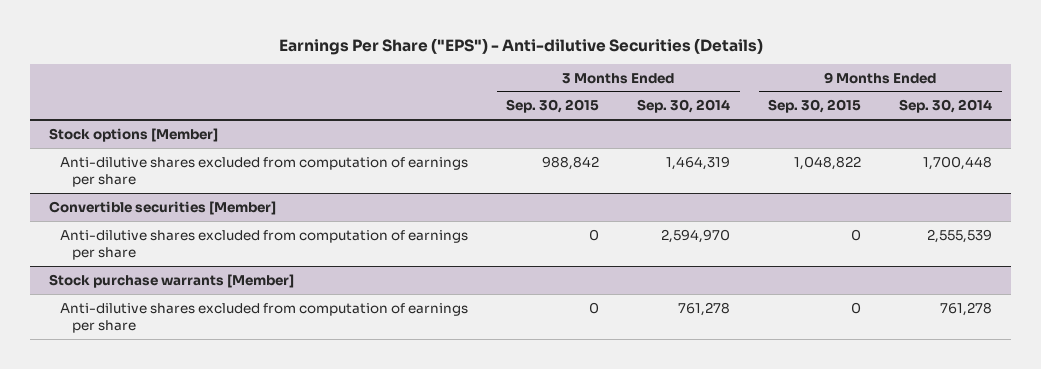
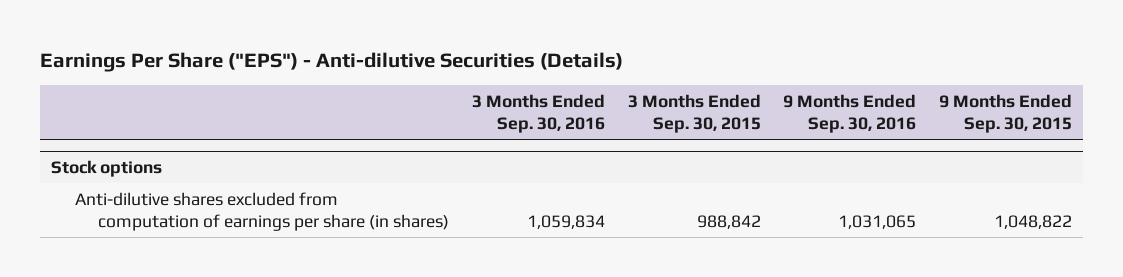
[637,99,731,114] Sep. 30, 2014 -> none
[899,99,993,114] Sep. 30, 2014 -> none
none -> [471,93,605,133] 3 Months Ended Sep. 30, 2016
none -> [783,93,917,133] 9 Months Ended Sep. 30, 2016
[48,200,276,215] Convertible securities [Member] -> none
[60,229,469,260] Anti-dilutive shares excluded from computation of earnings per share -> none
[48,273,294,288] Stock purchase warrants [Member] -> none
[60,302,469,333] Anti-dilutive shares excluded from computation of earnings per share -> none
[48,127,218,142] Stock options [Member] -> [51,159,163,177] Stock options
[60,156,469,187] Anti-dilutive shares excluded from computation of earnings per share -> [74,191,450,231] Anti-dilutive shares excluded from computation of earnings per share (in shares)

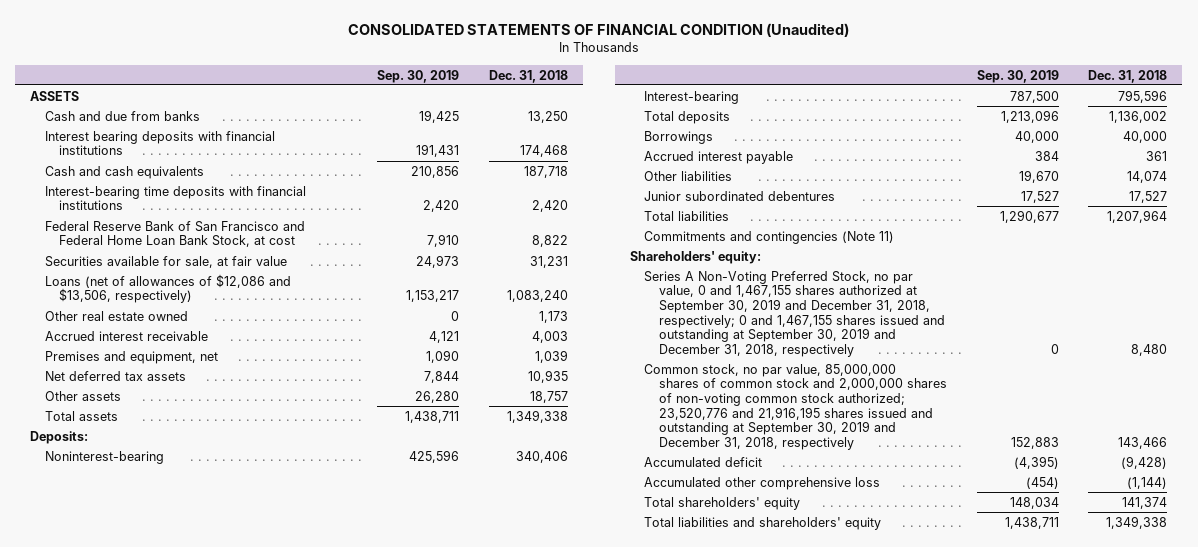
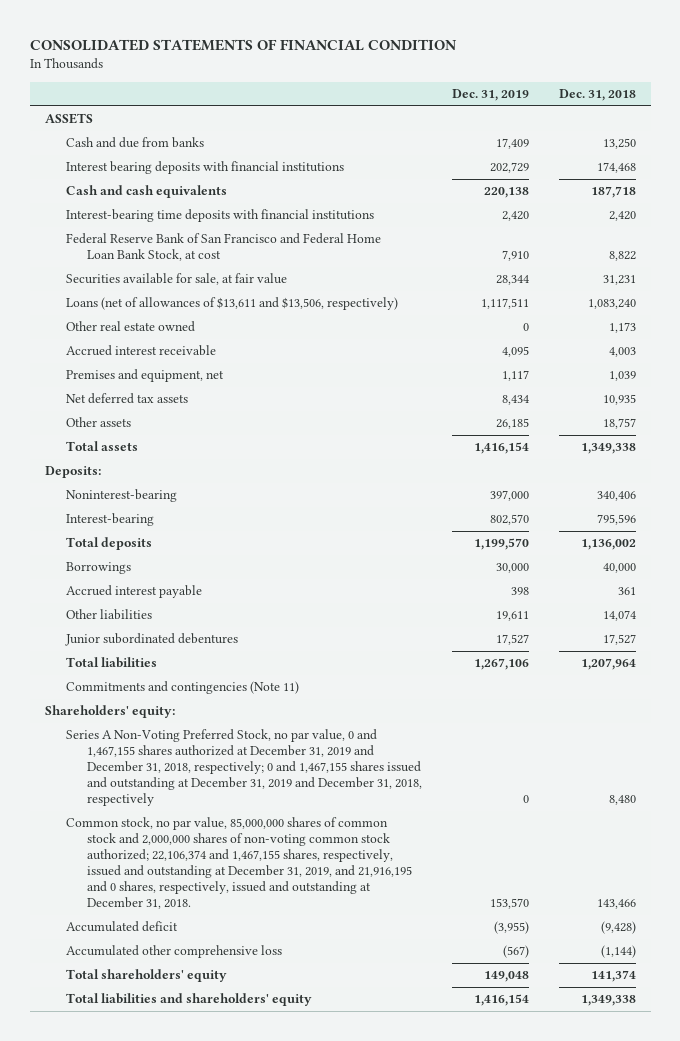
[347,23,849,38] CONSOLIDATED STATEMENTS OF FINANCIAL CONDITION (Unaudited) -> [29,39,457,52] CONSOLIDATED STATEMENTS OF FINANCIAL CONDITION
[377,69,460,83] Sep. 30, 2019 -> none
none -> [451,88,529,101] Dec. 31, 2019
[44,273,291,304] Loans (net of allowances of $12,086 and $13,506, respectively) -> [65,297,398,311] Loans (net of allowances of $13,611 and $13,506, respectively)
[644,270,945,358] Series A Non-Voting Preferred Stock, no par value, 0 and 1,467,155 shares authorized at September 30, 2019 and December 31, 2018, respectively; 0 and 1,467,155 shares issued and outstanding at September 30, 2019 and December 31, 2018, respectively -> [65,729,423,807] Series A Non-Voting Preferred Stock, no par value, 0 and 1,467,155 shares authorized at December 31, 2019 and December 31, 2018, respectively; 0 and 1,467,155 shares issued and outstanding at December 31, 2019 and December 31, 2018, respectively
[644,363,947,451] Common stock, no par value, 85,000,000 shares of common stock and 2,000,000 shares of non-voting common stock authorized; 23,520,776 and 21,916,195 shares issued and outstanding at September 30, 2019 and December 31, 2018, respectively -> [65,817,413,910] Common stock, no par value, 85,000,000 shares of common stock and 2,000,000 shares of non-voting common stock authorized; 22,106,374 and 1,467,155 shares, respectively, issued and outstanding at December 31, 2019, and 21,916,195 and 0 shares, respectively, issued and outstanding at December 31, 2018.

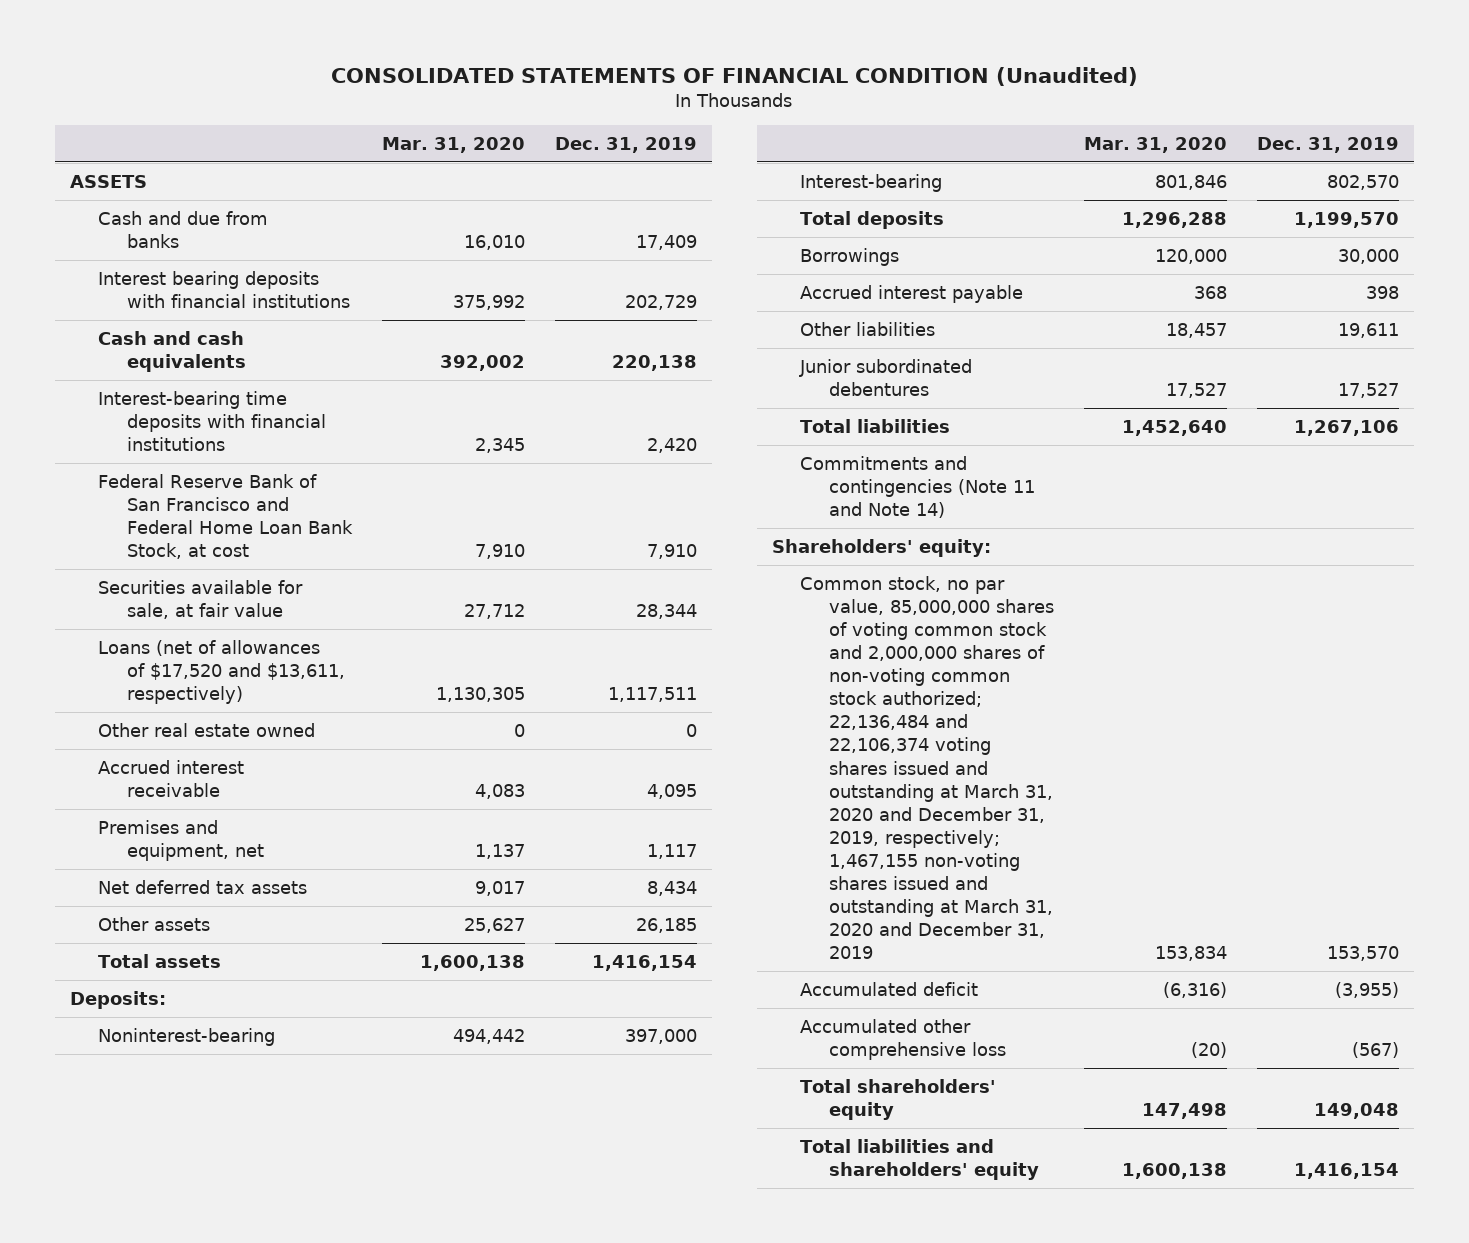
[29,39,457,52] CONSOLIDATED STATEMENTS OF FINANCIAL CONDITION -> [331,66,1139,86] CONSOLIDATED STATEMENTS OF FINANCIAL CONDITION (Unaudited)
[558,88,636,101] Dec. 31, 2018 -> none
none -> [381,136,525,153] Mar. 31, 2020
[65,297,398,311] Loans (net of allowances of $13,611 and $13,506, respectively) -> [98,640,345,705] Loans (net of allowances of $17,520 and $13,611, respectively)
[65,681,299,695] Commitments and contingencies (Note 11) -> [800,456,1035,519] Commitments and contingencies (Note 11 and Note 14)
[65,729,423,807] Series A Non-Voting Preferred Stock, no par value, 0 and 1,467,155 shares authorized at December 31, 2019 and December 31, 2018, respectively; 0 and 1,467,155 shares issued and outstanding at December 31, 2019 and December 31, 2018, respectively -> none
[65,817,413,910] Common stock, no par value, 85,000,000 shares of common stock and 2,000,000 shares of non-voting common stock authorized; 22,106,374 and 1,467,155 shares, respectively, issued and outstanding at December 31, 2019, and 21,916,195 and 0 shares, respectively, issued and outstanding at December 31, 2018. -> [800,576,1054,959] Common stock, no par value, 85,000,000 shares of voting common stock and 2,000,000 shares of non-voting common stock authorized; 22,136,484 and 22,106,374 voting shares issued and outstanding at March 31, 2020 and December 31, 2019, respectively; 1,467,155 non-voting shares issued and outstanding at March 31, 2020 and December 31, 2019

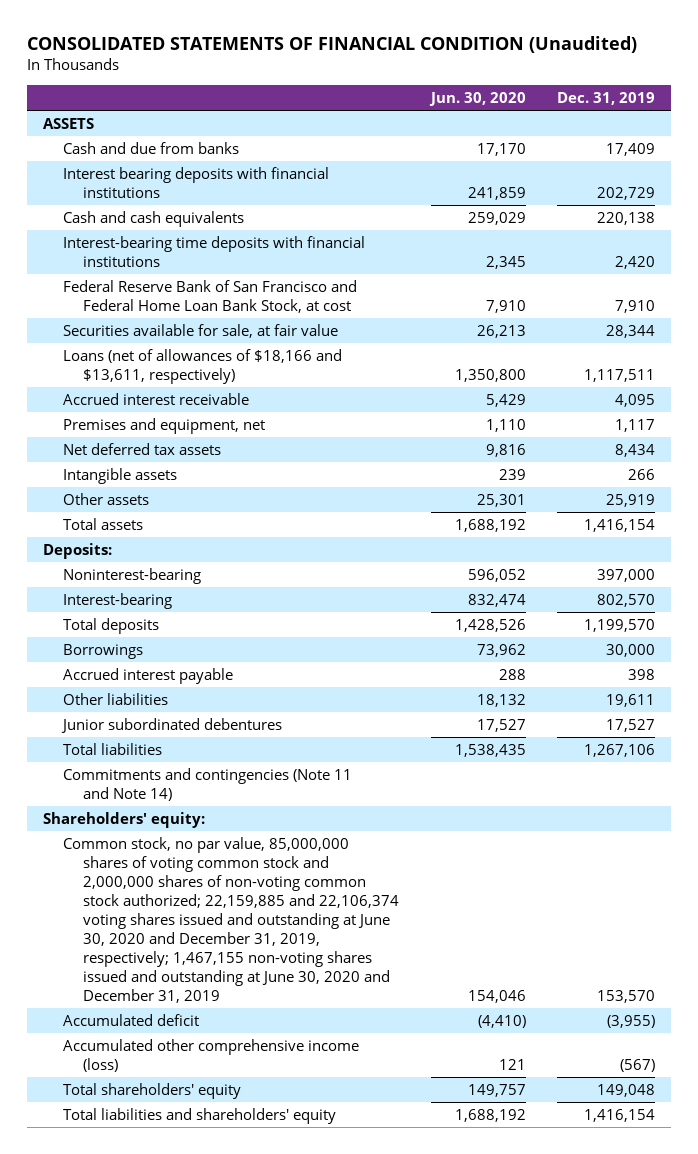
[381,136,525,153] Mar. 31, 2020 -> none
none -> [428,92,526,107] Jun. 30, 2020
[98,723,316,738] Other real estate owned -> none
[98,640,345,705] Loans (net of allowances of $17,520 and $13,611, respectively) -> [62,348,342,384] Loans (net of allowances of $18,166 and $13,611, respectively)
none -> [62,467,177,484] Intangible assets
[636,918,698,934] 26,185 -> [606,493,656,507] 25,919
[800,576,1054,959] Common stock, no par value, 85,000,000 shares of voting common stock and 2,000,000 shares of non-voting common stock authorized; 22,136,484 and 22,106,374 voting shares issued and outstanding at March 31, 2020 and December 31, 2019, respectively; 1,467,155 non-voting shares issued and outstanding at March 31, 2020 and December 31, 2019 -> [62,836,400,1003] Common stock, no par value, 85,000,000 shares of voting common stock and 2,000,000 shares of non-voting common stock authorized; 22,159,885 and 22,106,374 voting shares issued and outstanding at June 30, 2020 and December 31, 2019, respectively; 1,467,155 non-voting shares issued and outstanding at June 30, 2020 and December 31, 2019
[800,1019,1006,1061] Accumulated other comprehensive loss -> [62,1038,359,1072] Accumulated other comprehensive income (loss)

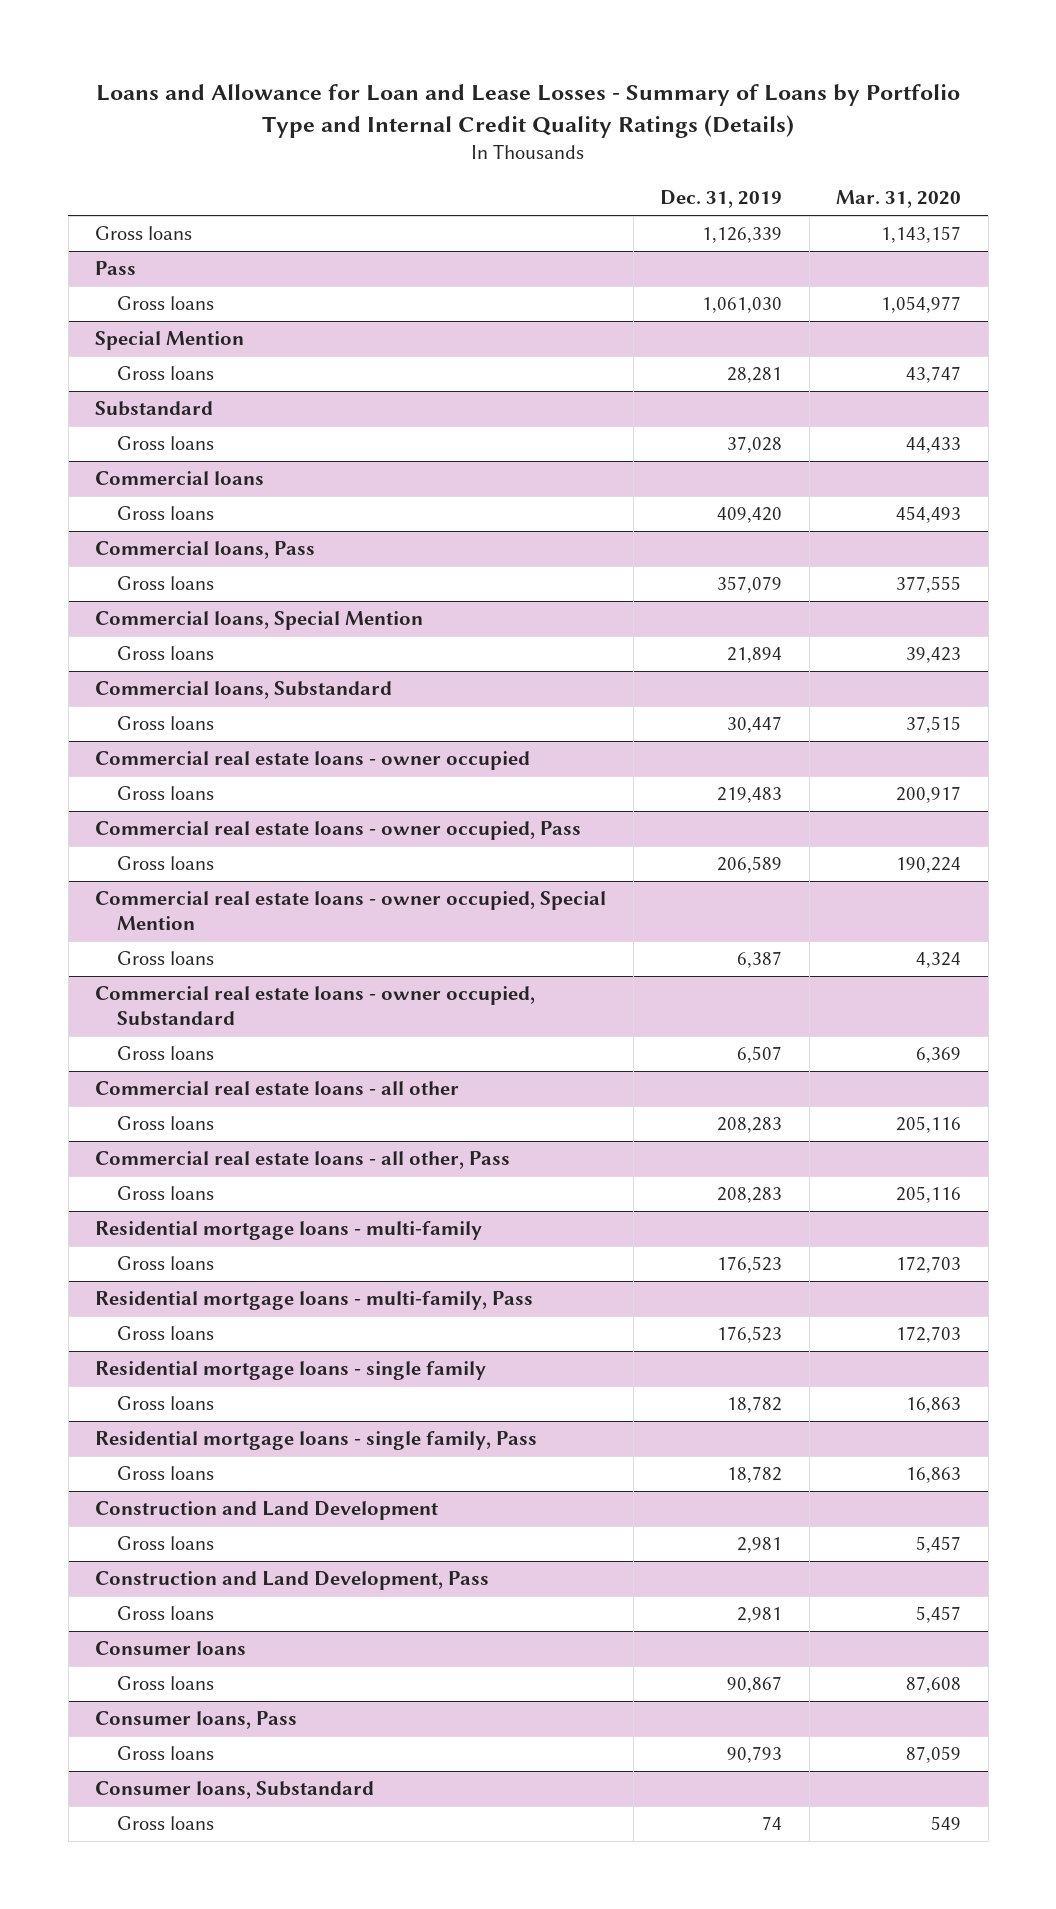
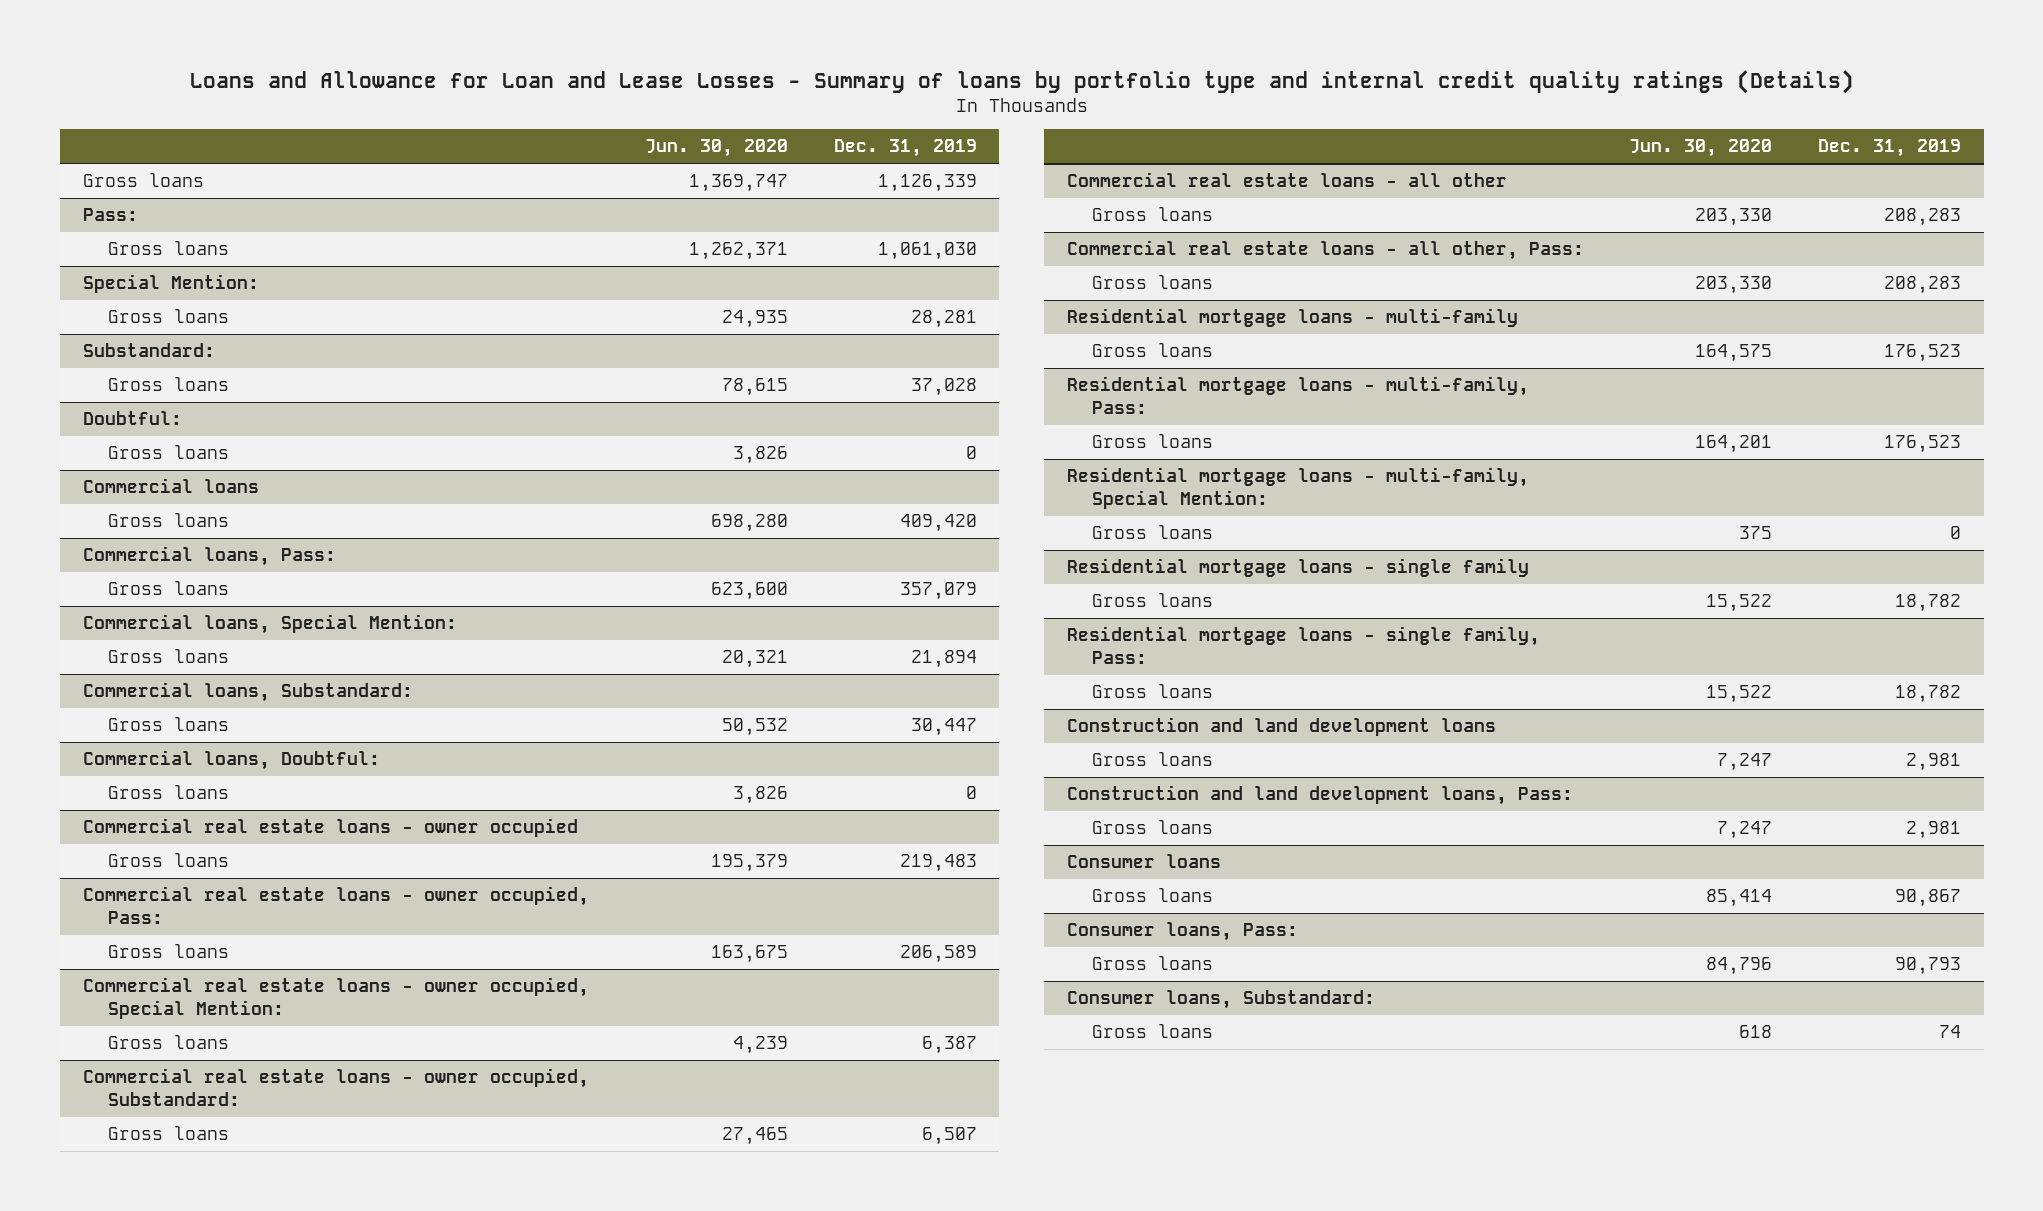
[96,83,961,138] Loans and Allowance for Loan and Lease Losses - Summary of Loans by Portfolio Type and Internal Credit Quality Ratings (Details) -> [189,69,1854,94] Loans and Allowance for Loan and Lease Losses - Summary of loans by portfolio type and internal credit quality ratings (Details)
[836,190,962,209] Mar. 31, 2020 -> none
none -> [645,139,789,158] Jun. 30, 2020
[95,261,137,276] Pass -> [82,208,138,222] Pass:
[95,331,245,351] Special Mention -> [82,274,259,294] Special Mention:
[95,401,214,417] Substandard -> [82,343,215,358] Substandard:
none -> [82,411,182,426] Doubtful:
none -> [107,445,229,460] Gross loans
[95,541,316,560] Commercial loans, Pass -> [82,546,336,567] Commercial loans, Pass:
[95,611,424,631] Commercial loans, Special Mention -> [82,614,457,635] Commercial loans, Special Mention:
[95,681,393,700] Commercial loans, Substandard -> [82,682,413,703] Commercial loans, Substandard:
none -> [82,750,380,771] Commercial loans, Doubtful:
none -> [107,785,229,800] Gross loans
[95,821,582,841] Commercial real estate loans - owner occupied, Pass -> [82,886,589,925] Commercial real estate loans - owner occupied, Pass:
[95,891,607,931] Commercial real estate loans - owner occupied, Special Mention -> [82,977,589,1020] Commercial real estate loans - owner occupied, Special Mention:
[95,986,536,1027] Commercial real estate loans - owner occupied, Substandard -> [82,1068,589,1107] Commercial real estate loans - owner occupied, Substandard:
[95,1151,511,1170] Commercial real estate loans - all other, Pass -> [1066,240,1584,261] Commercial real estate loans - all other, Pass:
[95,1291,534,1311] Residential mortgage loans - multi-family, Pass -> [1066,376,1529,415] Residential mortgage loans - multi-family, Pass:
none -> [1066,467,1529,510] Residential mortgage loans - multi-family, Special Mention:
none -> [1091,525,1213,540] Gross loans
[95,1431,538,1451] Residential mortgage loans - single family, Pass -> [1066,626,1540,665] Residential mortgage loans - single family, Pass:
[95,1501,439,1521] Construction and Land Development -> [1066,717,1496,737] Construction and land development loans
[95,1571,490,1591] Construction and Land Development, Pass -> [1066,785,1573,806] Construction and land development loans, Pass:
[95,1711,298,1730] Consumer loans, Pass -> [1066,922,1298,942] Consumer loans, Pass:
[95,1781,375,1800] Consumer loans, Substandard -> [1066,990,1375,1010] Consumer loans, Substandard:

